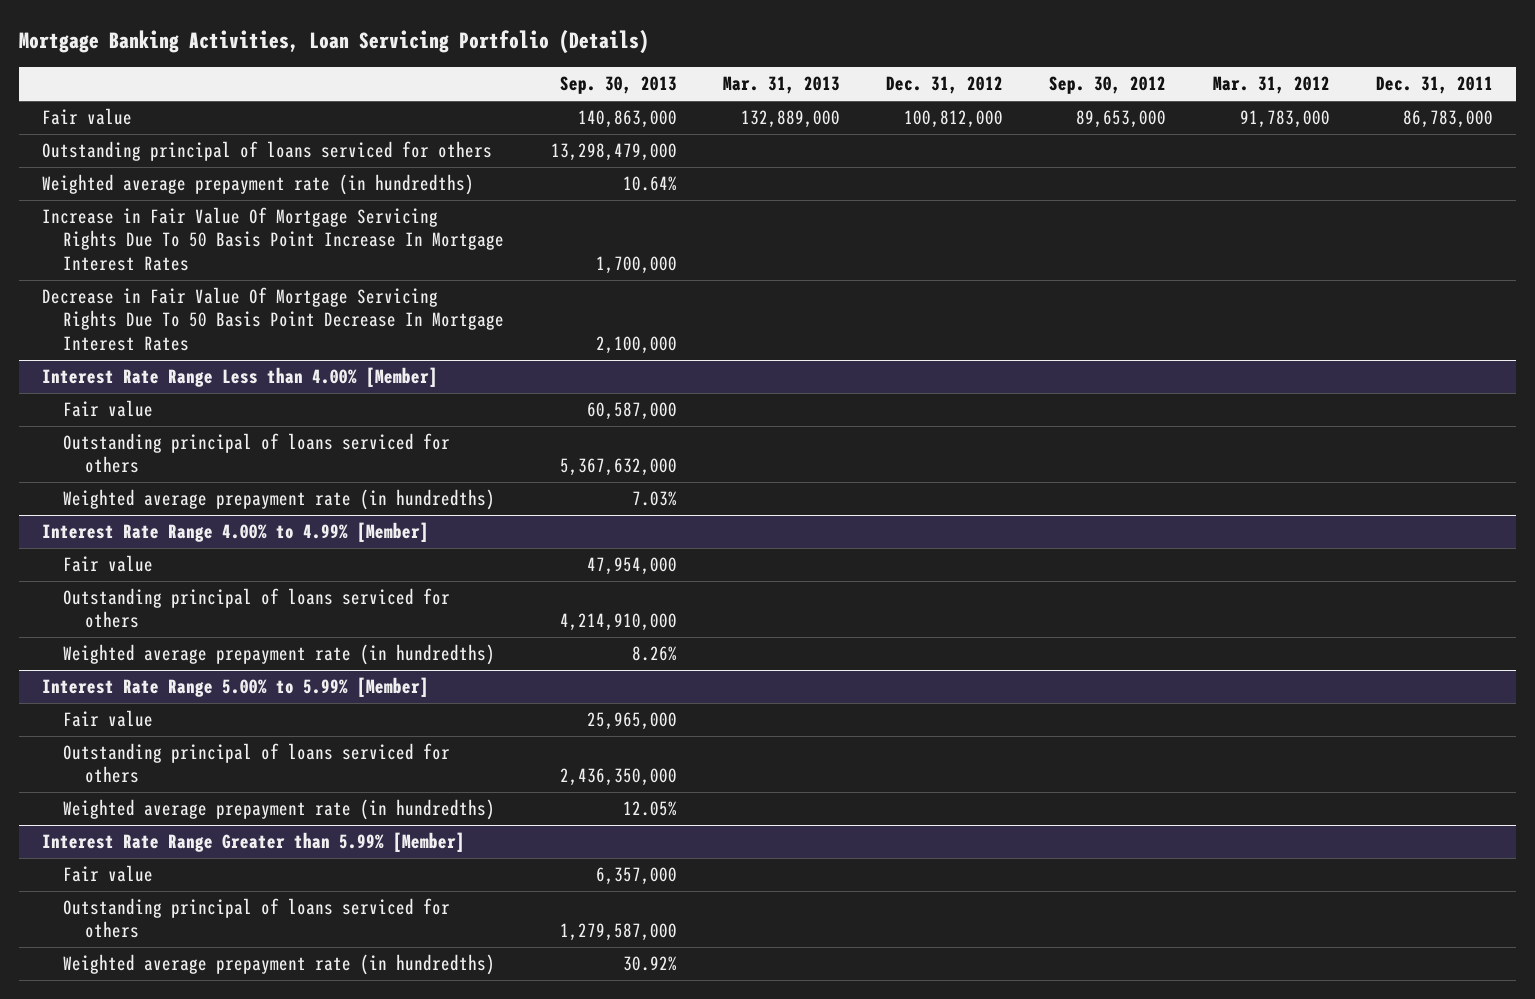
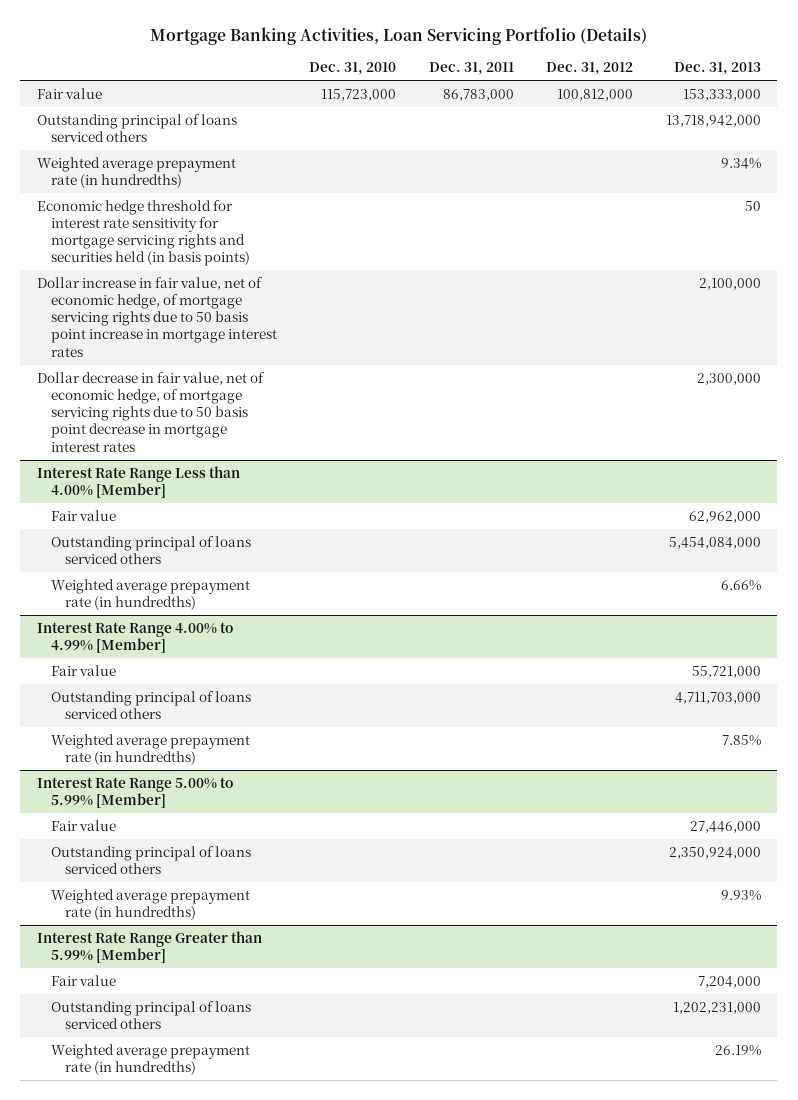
[559,76,677,95] Sep. 30, 2013 -> none
[722,76,840,95] Mar. 31, 2013 -> none
[1049,76,1167,95] Sep. 30, 2012 -> none
[1212,76,1330,95] Mar. 31, 2012 -> none
none -> [309,62,397,76] Dec. 31, 2010
none -> [673,62,761,76] Dec. 31, 2013
[41,141,492,162] Outstanding principal of loans serviced for others -> [36,113,237,142] Outstanding principal of loans serviced others
none -> [36,199,250,267] Economic hedge threshold for interest rate sensitivity for mortgage servicing rights and securities held (in basis points)
[41,207,505,271] Increase in Fair Value Of Mortgage Servicing Rights Due To 50 Basis Point Increase In Mortgage Interest Rates -> [36,276,277,357] Dollar increase in fair value, net of economic hedge, of mortgage servicing rights due to 50 basis point increase in mortgage interest rates
[41,287,505,351] Decrease in Fair Value Of Mortgage Servicing Rights Due To 50 Basis Point Decrease In Mortgage Interest Rates -> [36,371,265,452] Dollar decrease in fair value, net of economic hedge, of mortgage servicing rights due to 50 basis point decrease in mortgage interest rates
[63,433,451,474] Outstanding principal of loans serviced for others -> [50,535,251,564] Outstanding principal of loans serviced others
[63,588,451,629] Outstanding principal of loans serviced for others -> [50,690,251,719] Outstanding principal of loans serviced others
[63,743,451,784] Outstanding principal of loans serviced for others -> [50,845,251,874] Outstanding principal of loans serviced others
[63,898,451,939] Outstanding principal of loans serviced for others -> [50,1000,251,1029] Outstanding principal of loans serviced others

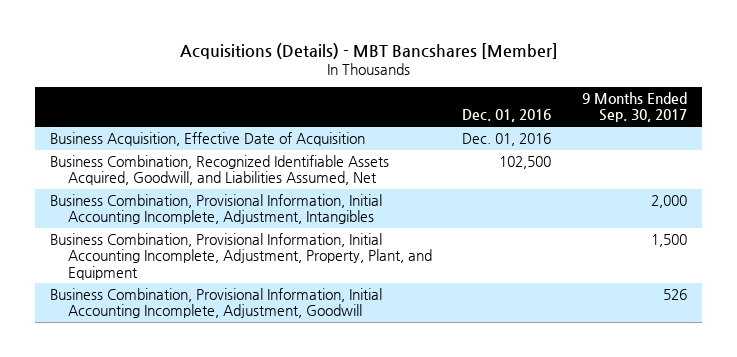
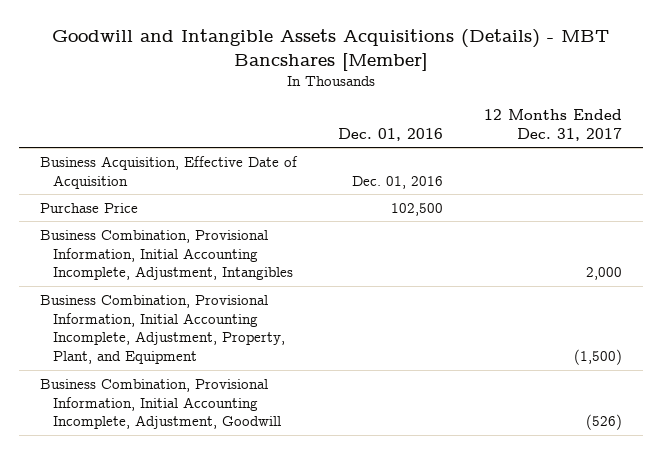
[179,42,558,59] Acquisitions (Details) - MBT Bancshares [Member] -> [52,29,610,71] Goodwill and Intangible Assets Acquisitions (Details) - MBT Bancshares [Member]
[582,92,688,123] 9 Months Ended Sep. 30, 2017 -> none
none -> [484,108,623,141] 12 Months Ended Dec. 31, 2017
[50,155,390,186] Business Combination, Recognized Identifiable Assets Acquired, Goodwill, and Liabilities Assumed, Net -> [39,202,138,213] Purchase Price

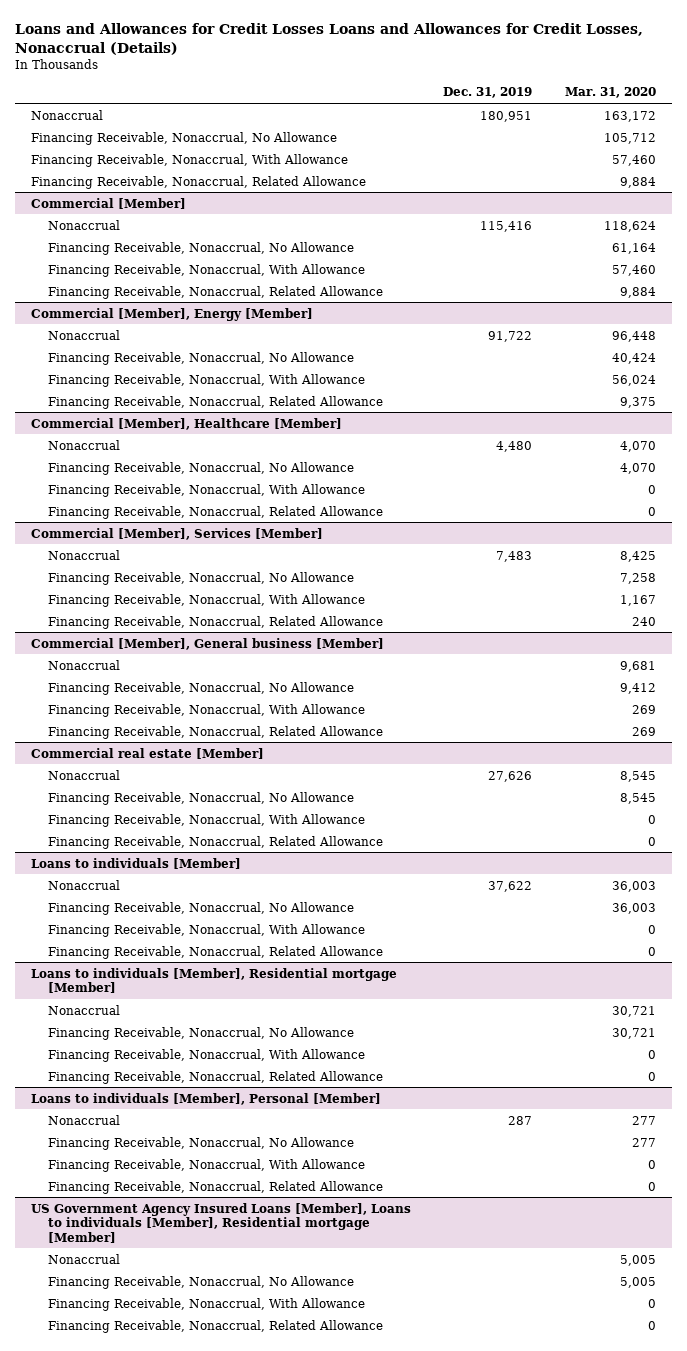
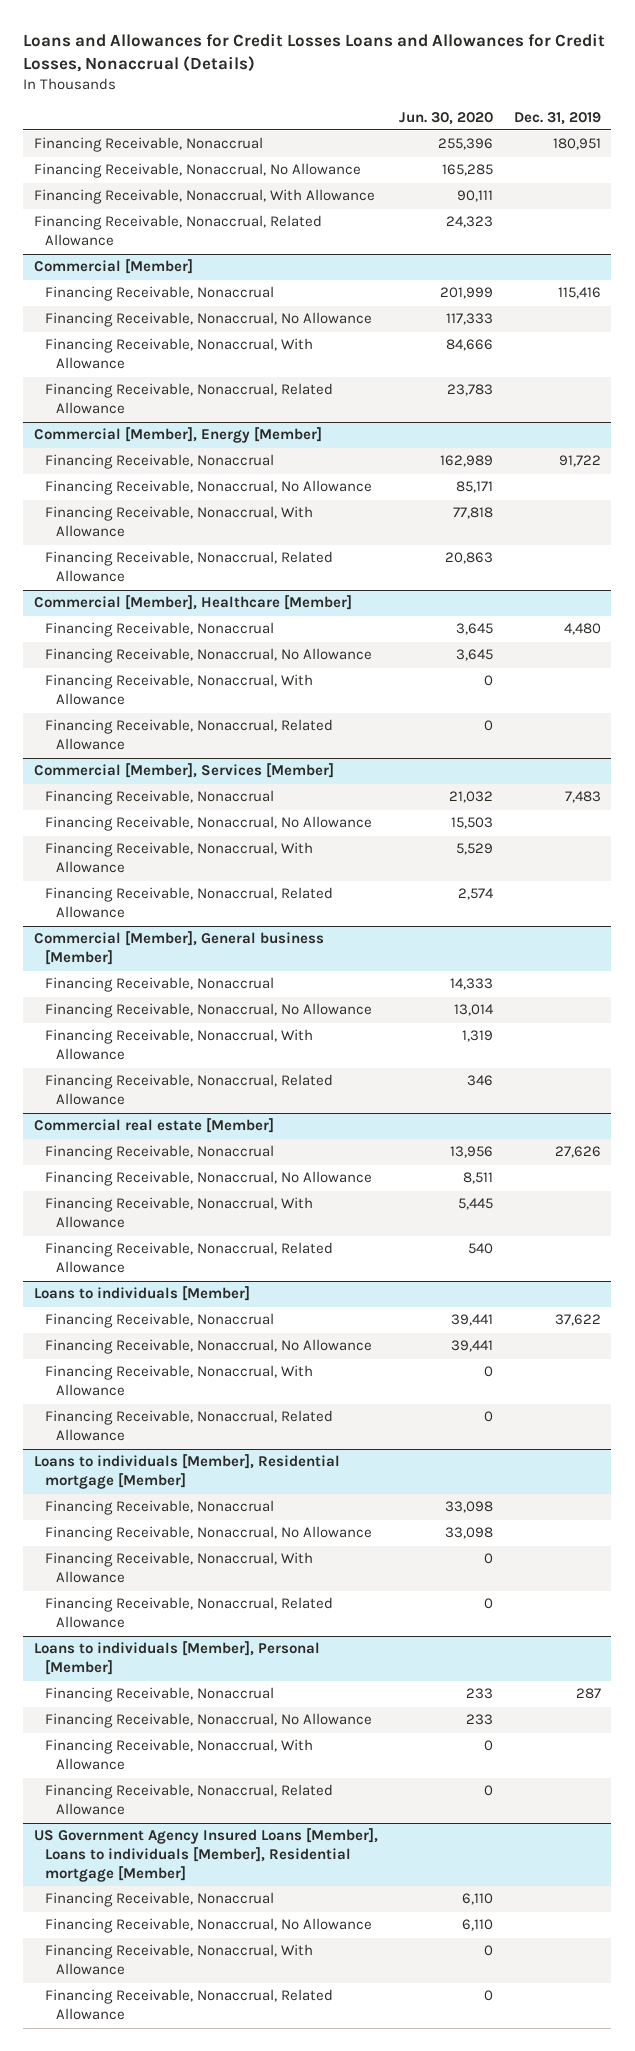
[564,87,656,99] Mar. 31, 2020 -> none
none -> [398,111,493,125] Jun. 30, 2020
[31,109,104,120] Nonaccrual -> [33,137,263,153] Financing Receivable, Nonaccrual
[47,219,120,230] Nonaccrual -> [44,286,274,302] Financing Receivable, Nonaccrual
[47,329,120,340] Nonaccrual -> [44,454,274,470] Financing Receivable, Nonaccrual
[47,439,120,450] Nonaccrual -> [44,622,274,638] Financing Receivable, Nonaccrual
[47,549,120,560] Nonaccrual -> [44,790,274,806] Financing Receivable, Nonaccrual
[47,659,120,670] Nonaccrual -> [44,977,274,993] Financing Receivable, Nonaccrual
[47,769,120,780] Nonaccrual -> [44,1145,274,1161] Financing Receivable, Nonaccrual
[47,879,120,890] Nonaccrual -> [44,1313,274,1329] Financing Receivable, Nonaccrual
[47,1004,120,1015] Nonaccrual -> [44,1500,274,1516] Financing Receivable, Nonaccrual
[47,1114,120,1125] Nonaccrual -> [44,1687,274,1703] Financing Receivable, Nonaccrual
[47,1253,120,1264] Nonaccrual -> [44,1892,274,1908] Financing Receivable, Nonaccrual

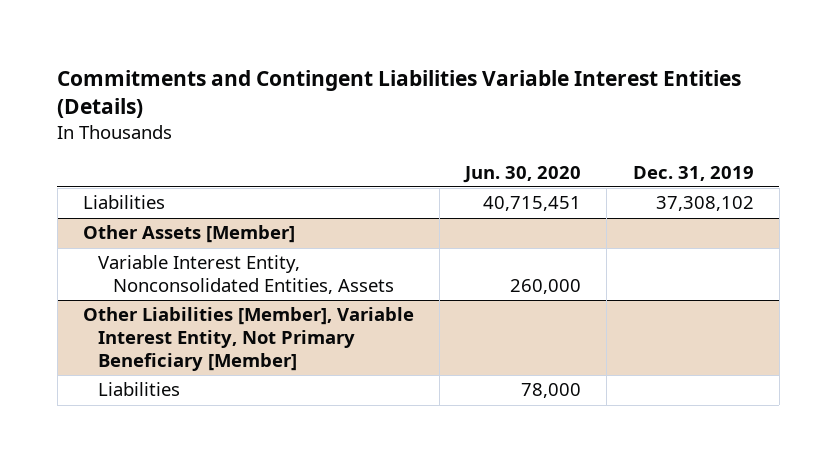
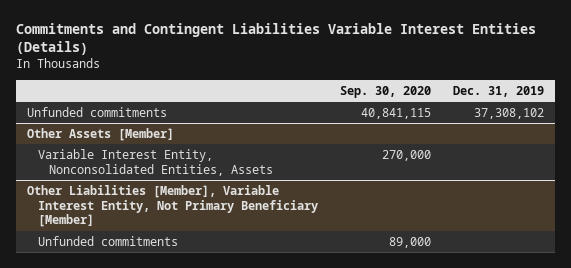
[463,165,582,183] Jun. 30, 2020 -> none
none -> [340,86,432,99] Sep. 30, 2020
[82,195,165,210] Liabilities -> [26,106,167,117] Unfunded commitments
[97,382,180,397] Liabilities -> [37,235,178,246] Unfunded commitments

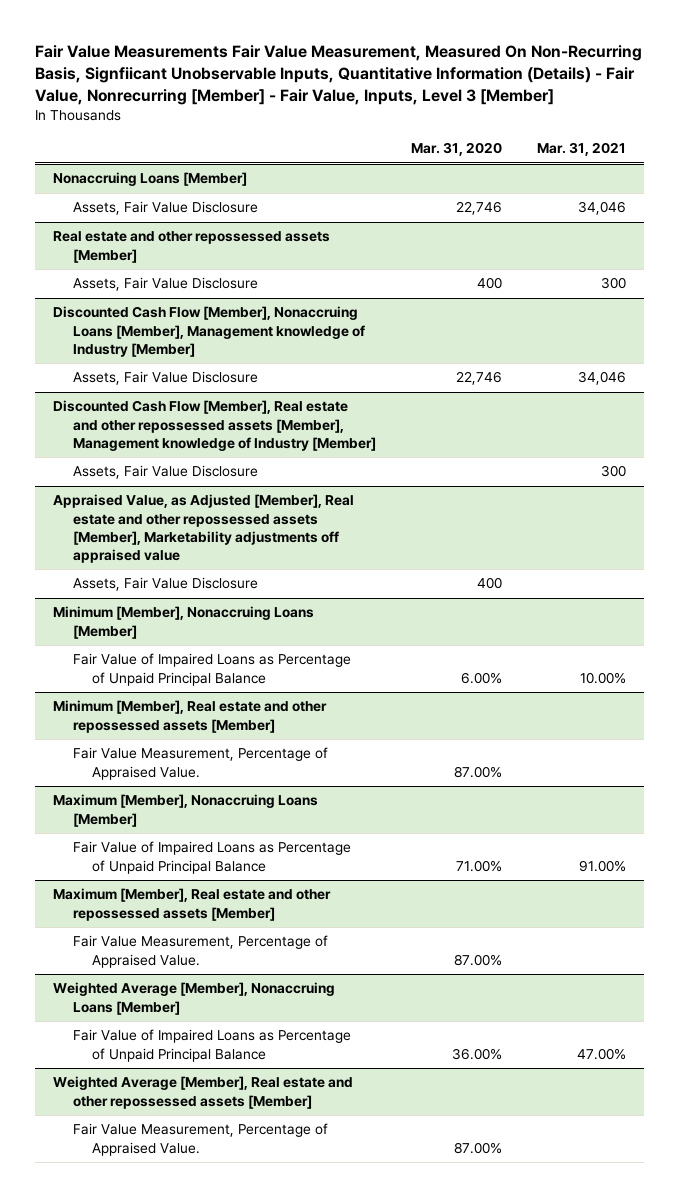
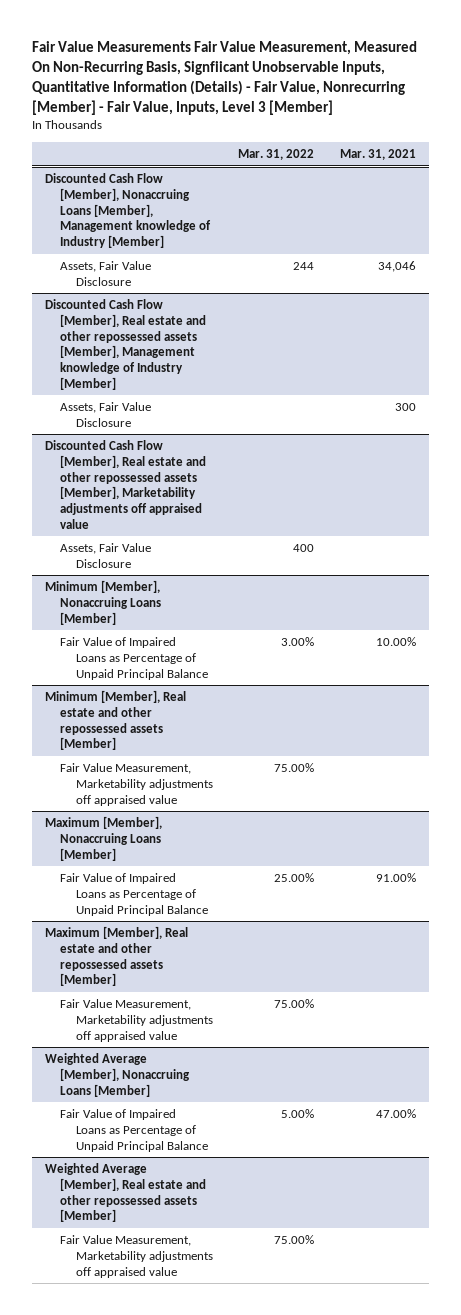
[410,142,502,157] Mar. 31, 2020 -> none
none -> [238,149,315,161] Mar. 31, 2022
[52,172,247,187] Nonaccruing Loans [Member] -> none
[72,201,258,216] Assets, Fair Value Disclosure -> none
[52,231,330,263] Real estate and other repossessed assets [Member] -> none
[72,277,258,292] Assets, Fair Value Disclosure -> none
[52,494,354,564] Appraised Value, as Adjusted [Member], Real estate and other repossessed assets [Member], Marketability adjustments off appraised value -> [44,439,207,529] Discounted Cash Flow [Member], Real estate and other repossessed assets [Member], Marketability adjustments off appraised value
[72,747,328,780] Fair Value Measurement, Percentage of Appraised Value. -> none
none -> [60,762,213,806] Fair Value Measurement, Marketability adjustments off appraised value
[72,935,328,968] Fair Value Measurement, Percentage of Appraised Value. -> none
none -> [60,998,213,1042] Fair Value Measurement, Marketability adjustments off appraised value
[72,1123,328,1156] Fair Value Measurement, Percentage of Appraised Value. -> none
none -> [60,1234,213,1278] Fair Value Measurement, Marketability adjustments off appraised value

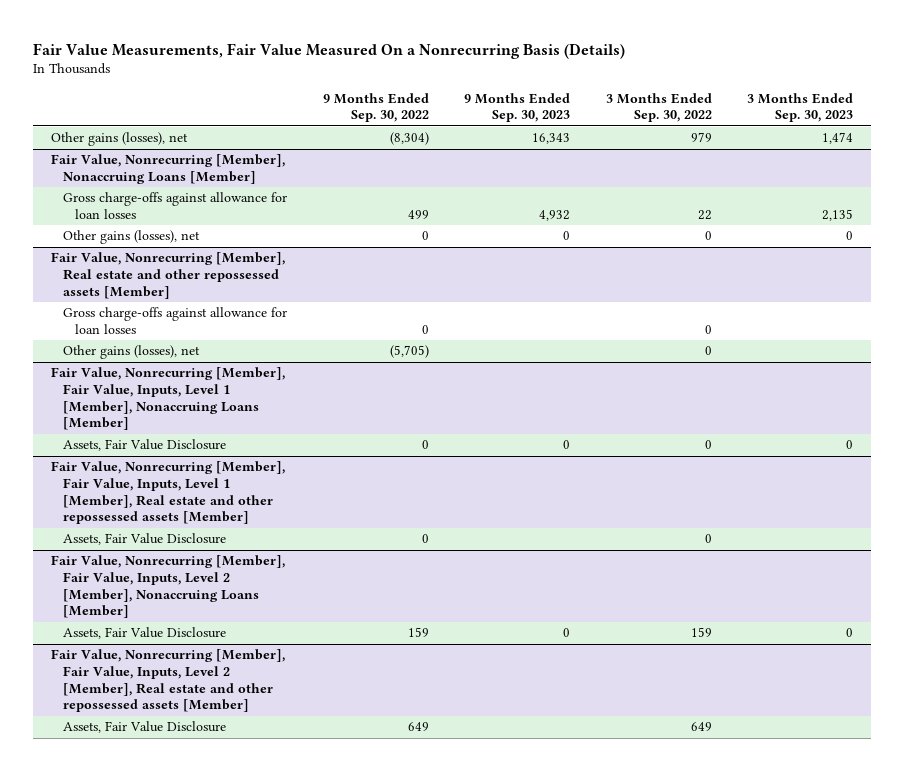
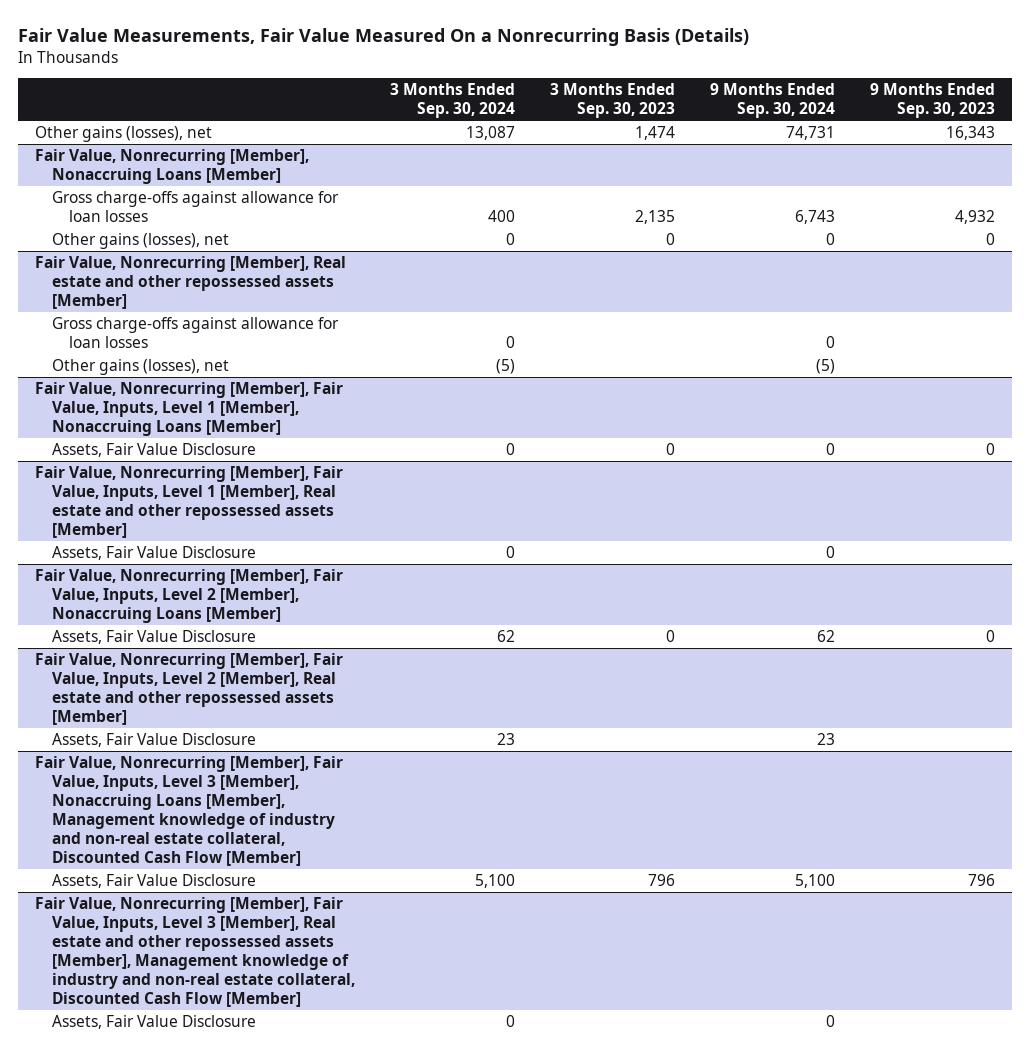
[322,92,429,123] 9 Months Ended Sep. 30, 2022 -> none
[605,92,712,123] 3 Months Ended Sep. 30, 2022 -> none
none -> [390,83,516,119] 3 Months Ended Sep. 30, 2024
none -> [709,83,835,119] 9 Months Ended Sep. 30, 2024
none -> [35,756,344,867] Fair Value, Nonrecurring [Member], Fair Value, Inputs, Level 3 [Member], Nonaccruing Loans [Member], Management knowledge of industry and non-real estate collateral, Discounted Cash Flow [Member]
none -> [52,874,257,889] Assets, Fair Value Disclosure
none -> [35,897,356,1008] Fair Value, Nonrecurring [Member], Fair Value, Inputs, Level 3 [Member], Real estate and other repossessed assets [Member], Management knowledge of industry and non-real estate collateral, Discounted Cash Flow [Member]
none -> [52,1015,257,1030] Assets, Fair Value Disclosure

